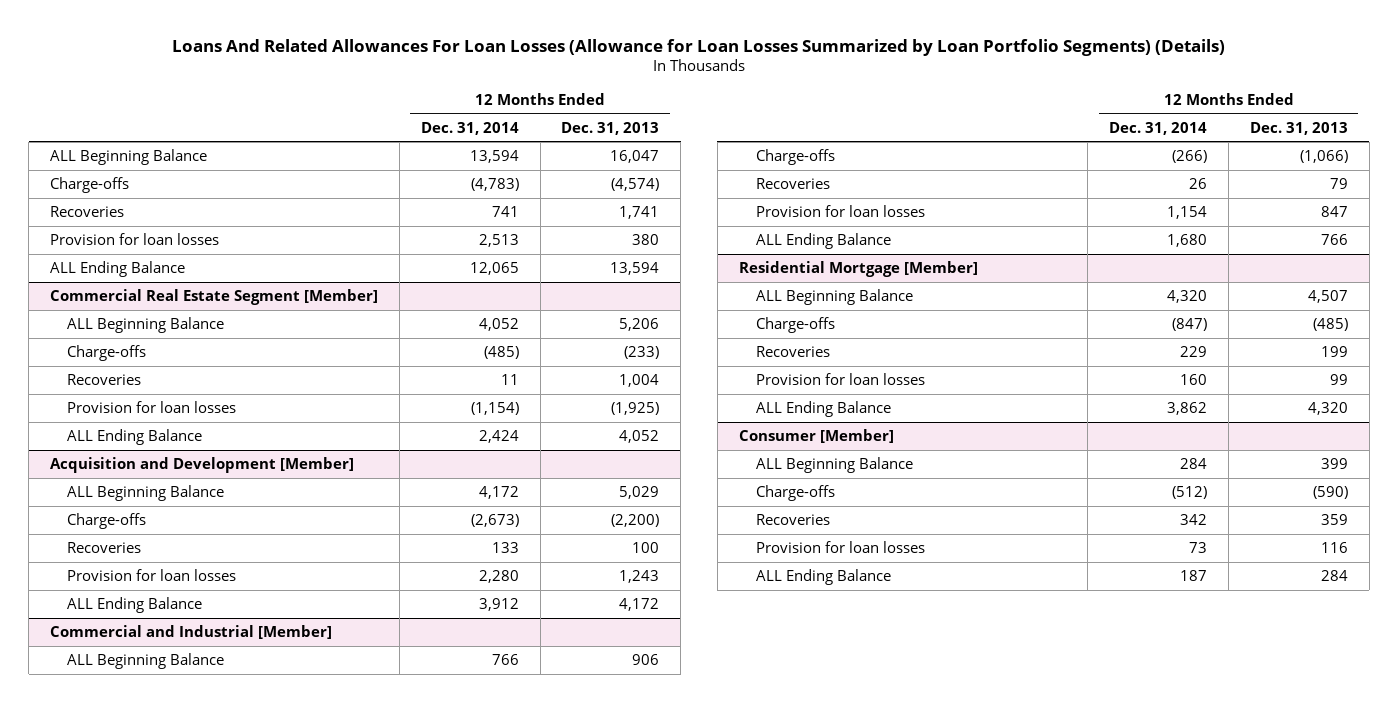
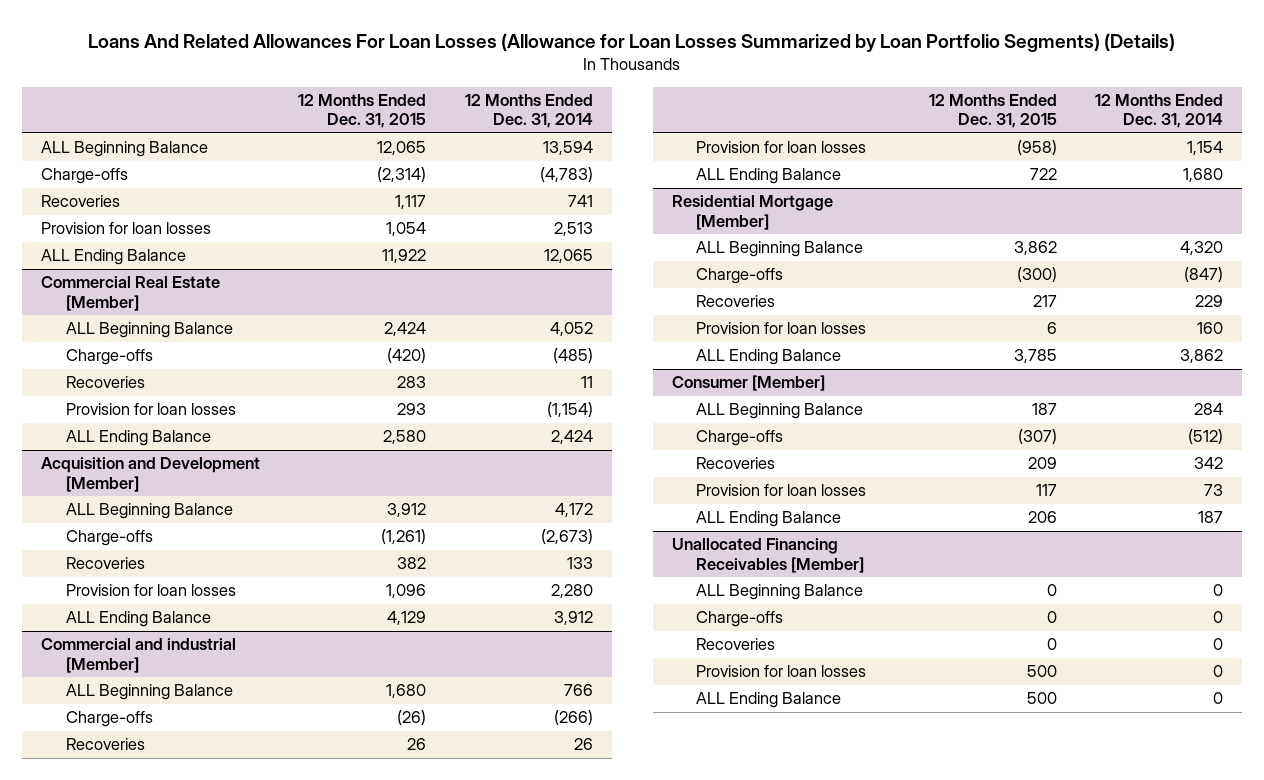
[561,121,660,135] Dec. 31, 2013 -> none
none -> [298,93,427,129] 12 Months Ended Dec. 31, 2015
[50,288,379,305] Commercial Real Estate Segment [Member] -> [41,276,221,311] Commercial Real Estate [Member]
[50,624,333,639] Commercial and Industrial [Member] -> [41,638,237,673] Commercial and industrial [Member]
none -> [671,538,865,573] Unallocated Financing Receivables [Member]
none -> [696,584,864,601] ALL Beginning Balance
none -> [696,611,784,628] Charge-offs
none -> [696,638,776,651] Recoveries
none -> [696,665,867,678] Provision for loan losses
none -> [696,692,842,709] ALL Ending Balance

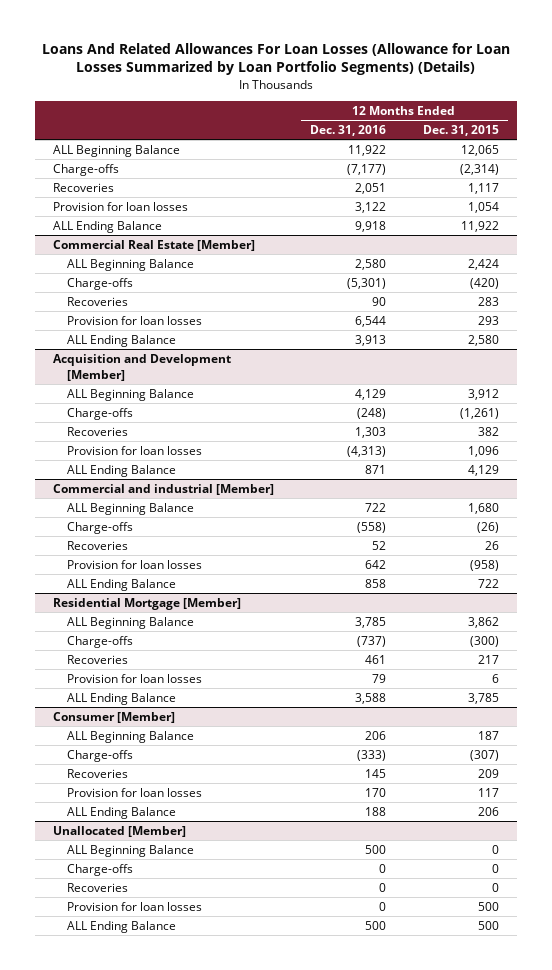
[464,93,593,129] 12 Months Ended Dec. 31, 2014 -> none
none -> [310,124,387,136] Dec. 31, 2016
[671,538,865,573] Unallocated Financing Receivables [Member] -> [52,825,186,837] Unallocated [Member]

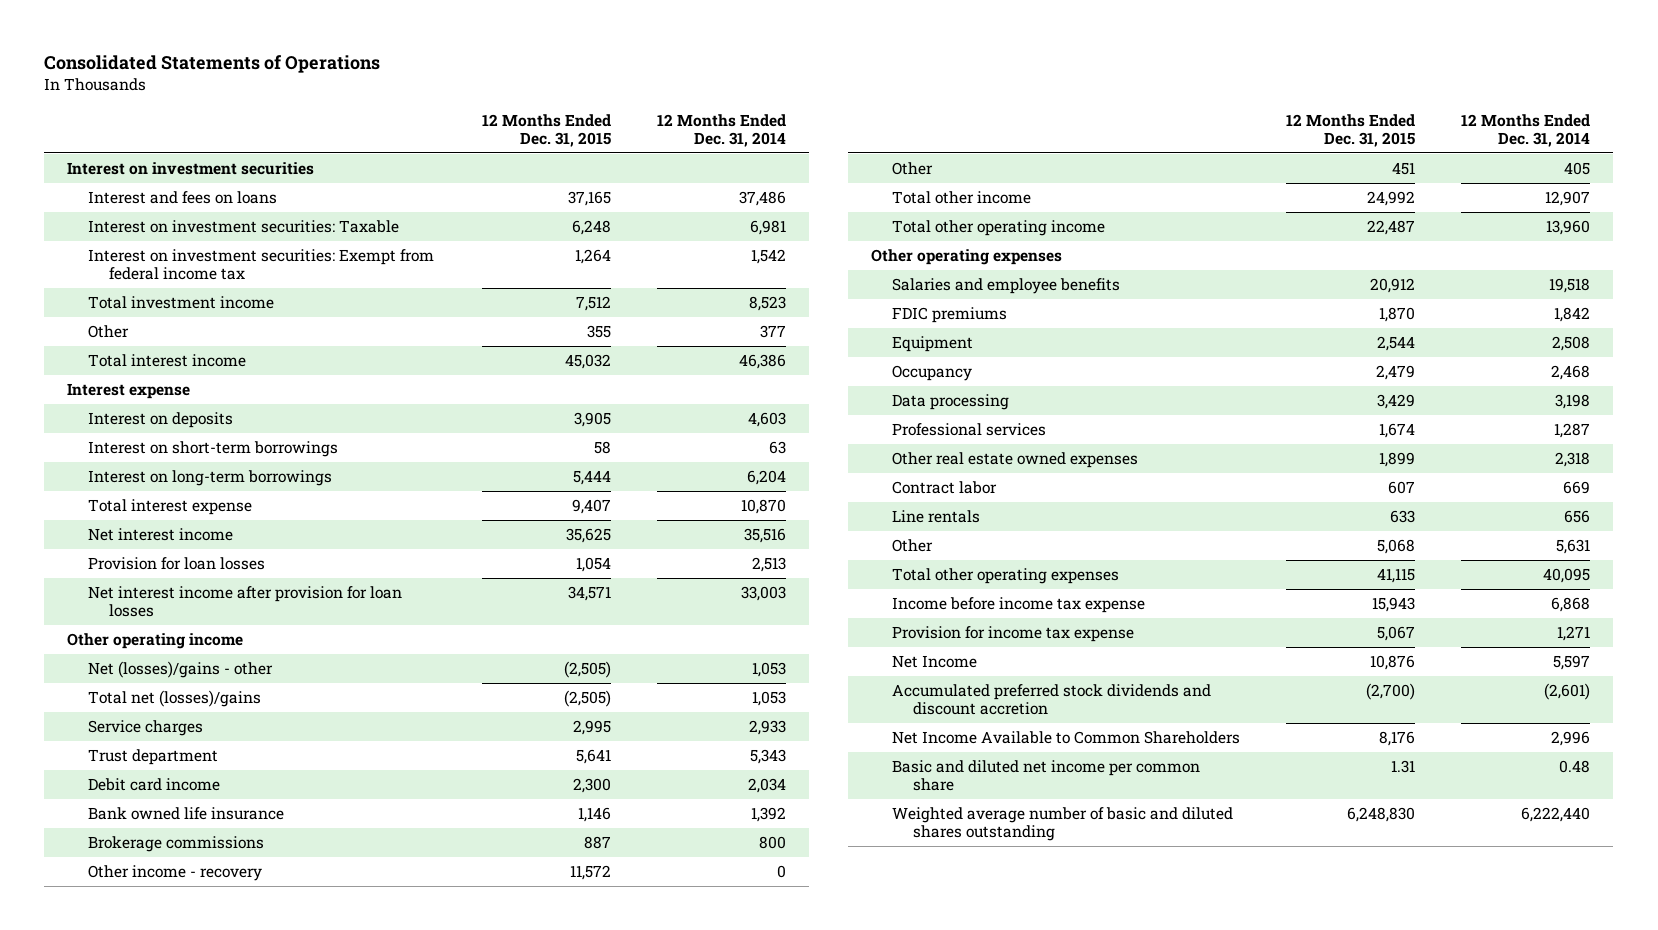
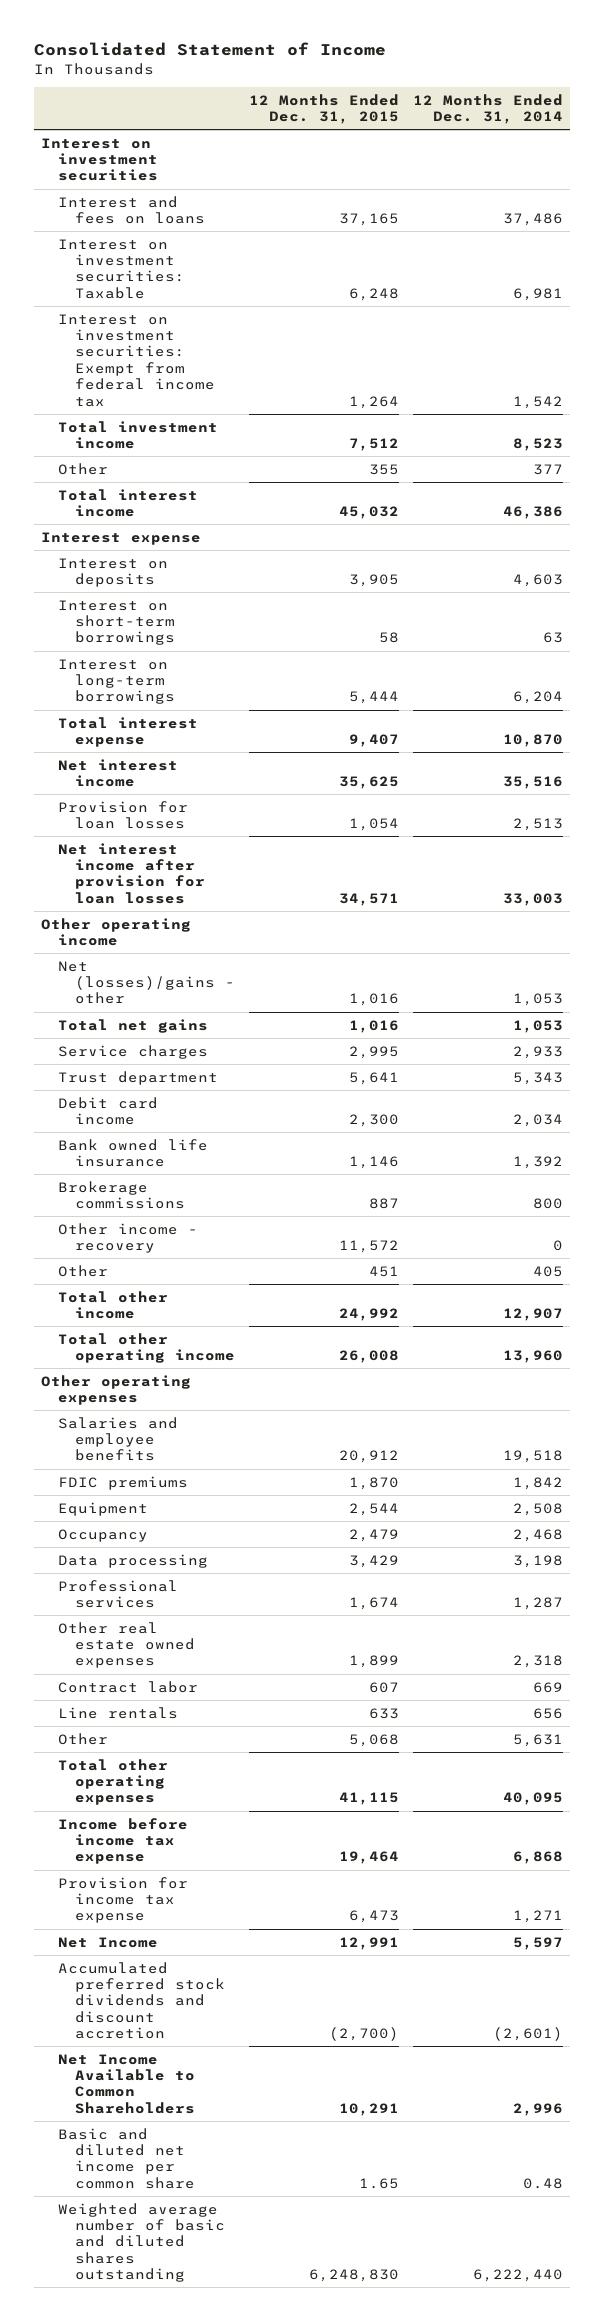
[44,54,381,73] Consolidated Statements of Operations -> [34,42,387,57] Consolidated Statement of Income
[564,661,612,679] (2,505) -> [349,993,400,1007] 1,016
[88,690,262,708] Total net (losses)/gains -> [58,1018,209,1033] Total net gains
[564,690,612,708] (2,505) -> [349,1019,400,1033] 1,016
[1367,220,1416,236] 22,487 -> [339,1350,400,1364] 26,008
[1372,597,1416,613] 15,943 -> [339,1851,400,1865] 19,464
[1377,626,1416,642] 5,067 -> [349,1910,400,1924] 6,473
[1370,655,1416,671] 10,876 -> [339,1936,400,1950] 12,991
[1379,731,1416,747] 8,176 -> [339,2102,400,2116] 10,291
[1391,760,1416,774] 1.31 -> [359,2177,400,2189] 1.65

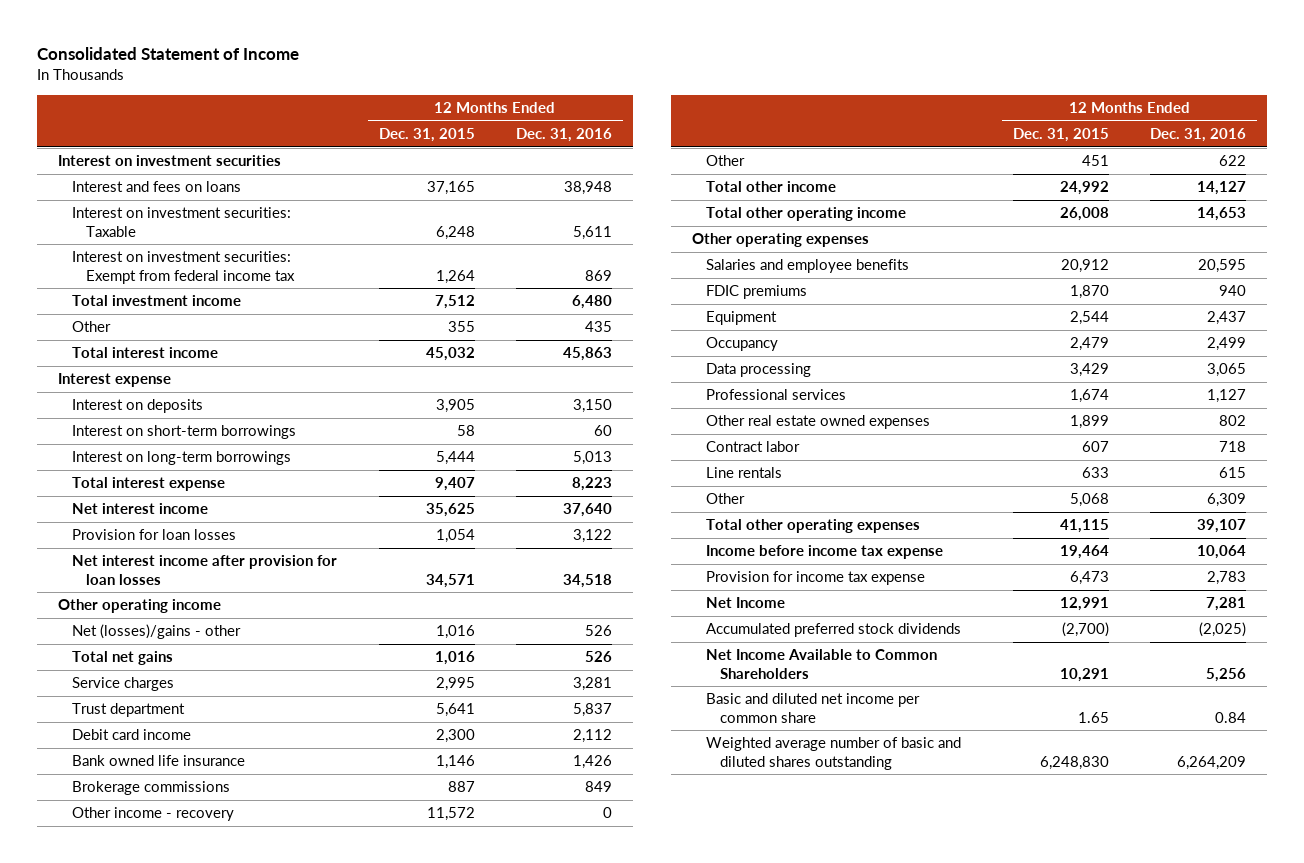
[412,93,563,125] 12 Months Ended Dec. 31, 2014 -> none
none -> [516,128,613,143] Dec. 31, 2016
[58,1961,226,2040] Accumulated preferred stock dividends and discount accretion -> [705,623,961,638] Accumulated preferred stock dividends

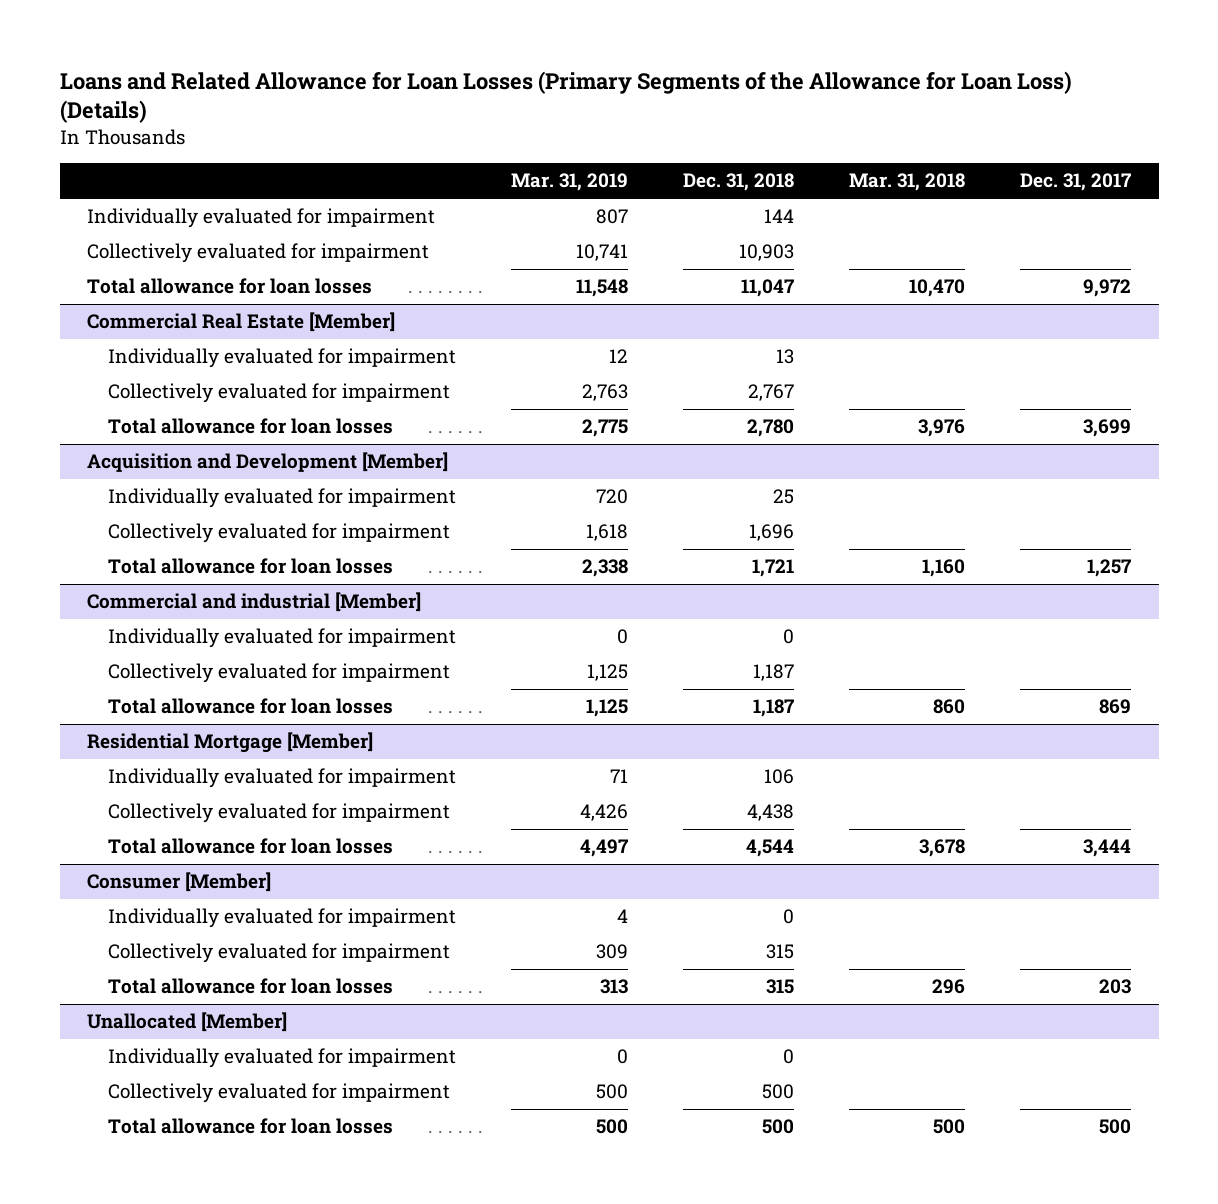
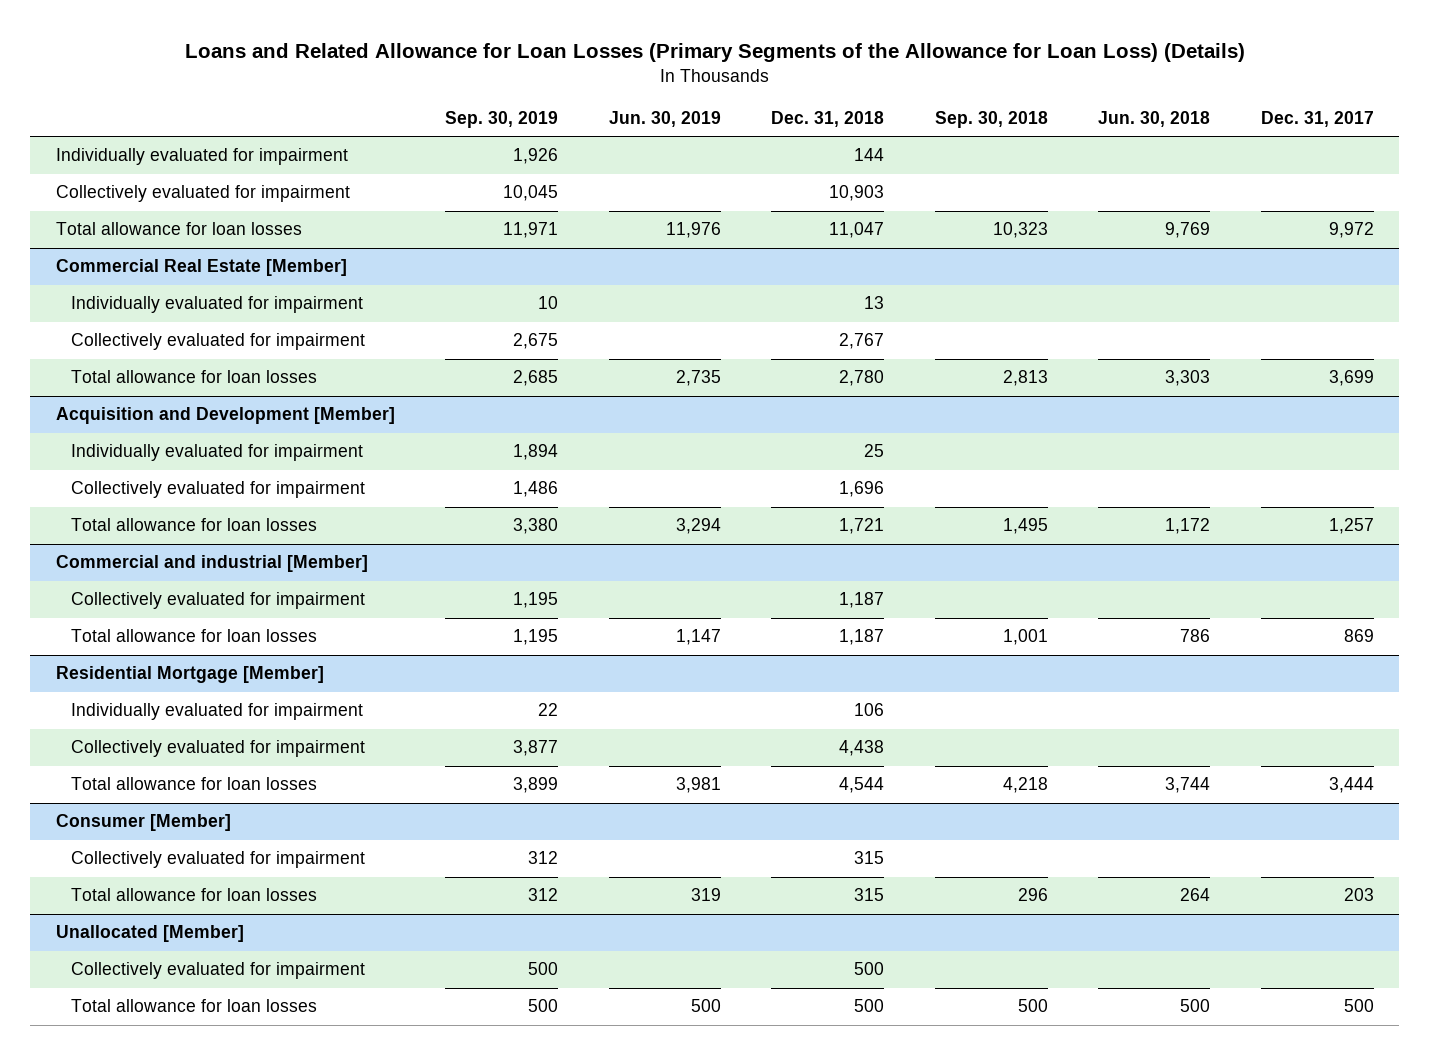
[510,173,628,192] Mar. 31, 2019 -> none
[849,173,966,192] Mar. 31, 2018 -> none
none -> [445,111,559,129] Sep. 30, 2019
none -> [608,111,721,128] Jun. 30, 2019
none -> [934,111,1048,129] Sep. 30, 2018
none -> [1098,111,1211,128] Jun. 30, 2018
[107,628,456,649] Individually evaluated for impairment -> none
[107,908,456,929] Individually evaluated for impairment -> none
[107,1048,456,1069] Individually evaluated for impairment -> none

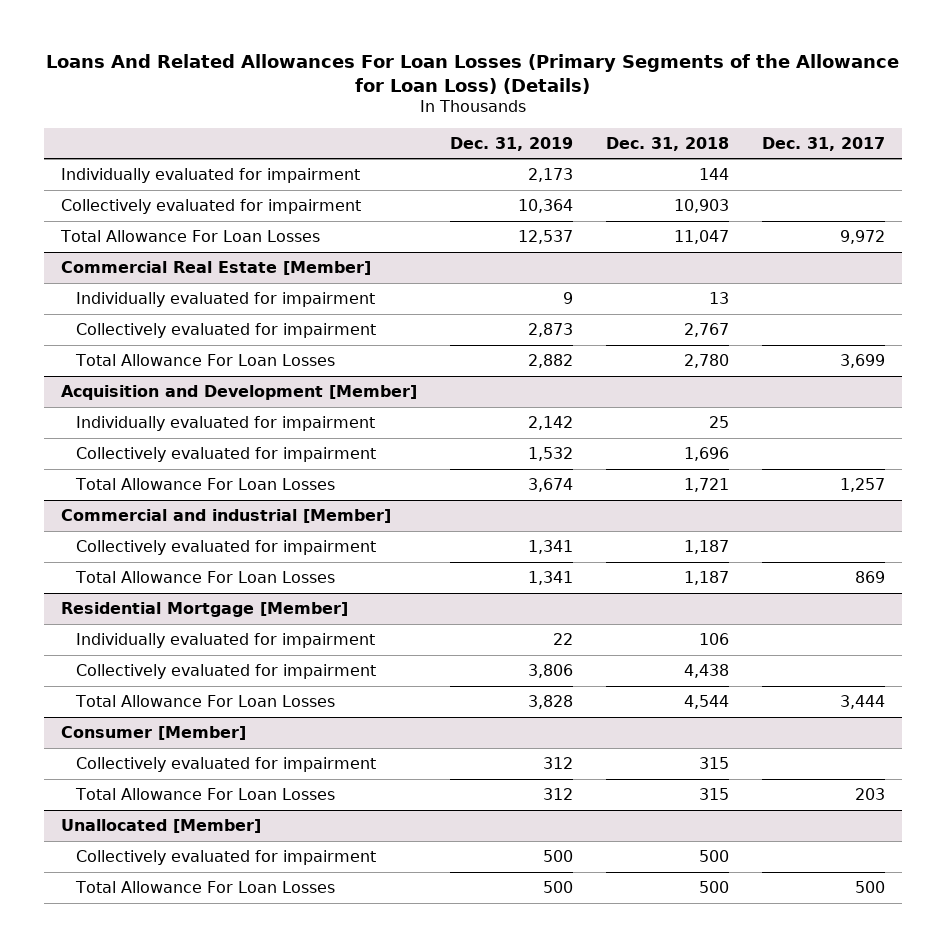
[184,43,1245,63] Loans and Related Allowance for Loan Losses (Primary Segments of the Allowance for Loan Loss) (Details) -> [46,54,900,94] Loans And Related Allowances For Loan Losses (Primary Segments of the Allowance for Loan Loss) (Details)
[445,111,559,129] Sep. 30, 2019 -> none
[608,111,721,128] Jun. 30, 2019 -> none
[934,111,1048,129] Sep. 30, 2018 -> none
[1098,111,1211,128] Jun. 30, 2018 -> none
none -> [450,136,574,151] Dec. 31, 2019
[55,222,302,236] Total allowance for loan losses -> [59,229,320,242] Total Allowance For Loan Losses
[70,370,317,384] Total allowance for loan losses -> [75,353,336,366] Total Allowance For Loan Losses
[70,518,317,532] Total allowance for loan losses -> [75,477,336,490] Total Allowance For Loan Losses
[70,629,317,643] Total allowance for loan losses -> [75,570,336,583] Total Allowance For Loan Losses
[70,777,317,791] Total allowance for loan losses -> [75,694,336,707] Total Allowance For Loan Losses
[70,888,317,902] Total allowance for loan losses -> [75,787,336,800] Total Allowance For Loan Losses
[70,999,317,1013] Total allowance for loan losses -> [75,880,336,893] Total Allowance For Loan Losses

